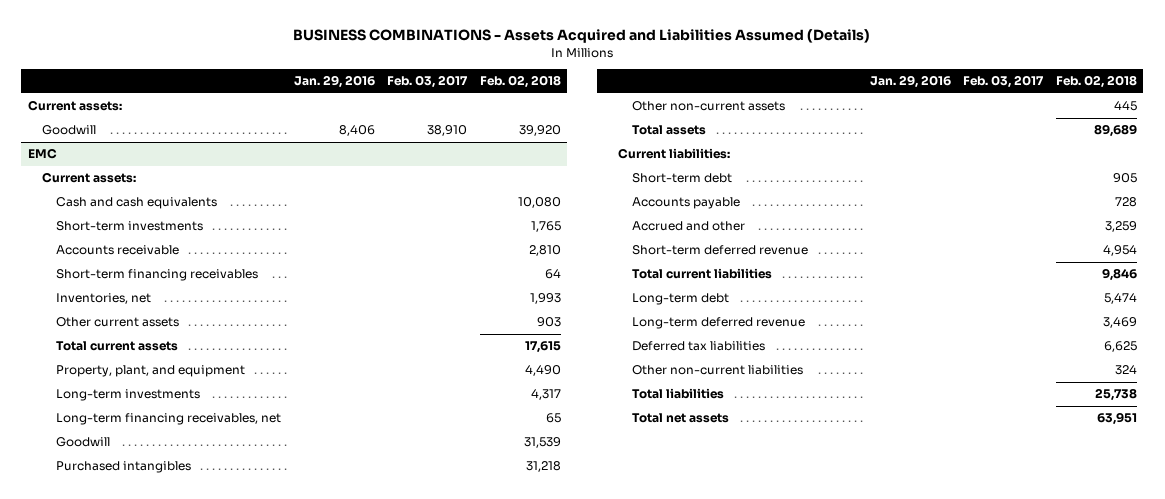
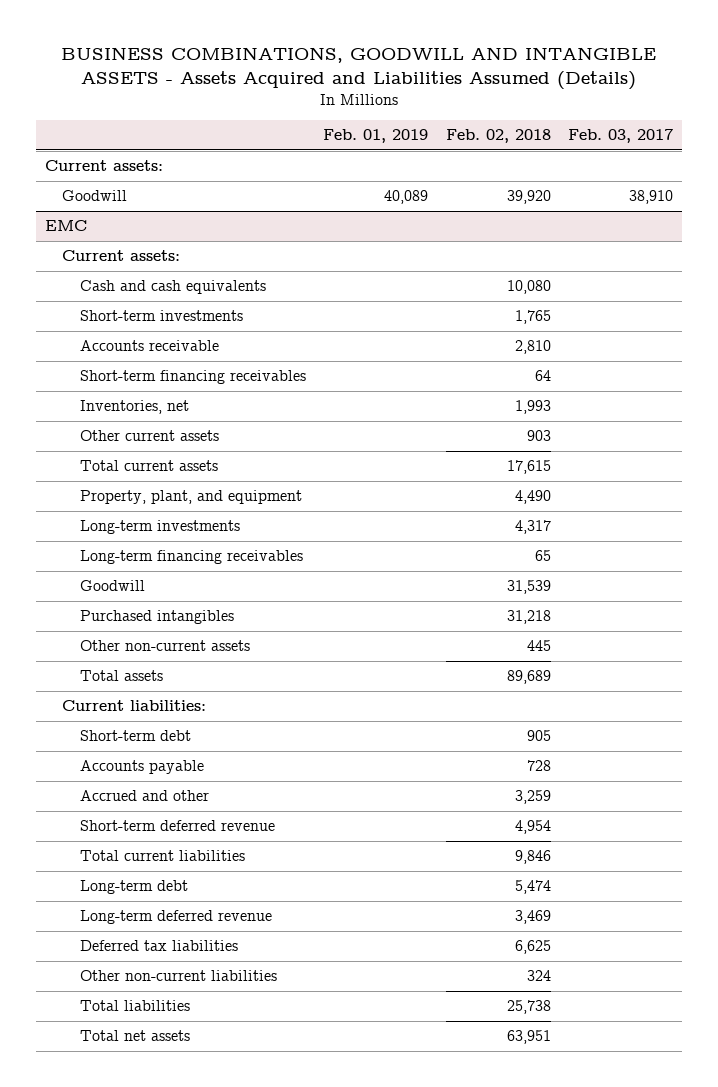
[293,29,871,44] BUSINESS COMBINATIONS - Assets Acquired and Liabilities Assumed (Details) -> [61,47,657,91] BUSINESS COMBINATIONS, GOODWILL AND INTANGIBLE ASSETS - Assets Acquired and Liabilities Assumed (Details)
[293,75,375,89] Jan. 29, 2016 -> none
none -> [323,129,429,144] Feb. 01, 2019
[55,413,281,426] Long-term financing receivables, net -> [79,550,303,565] Long-term financing receivables

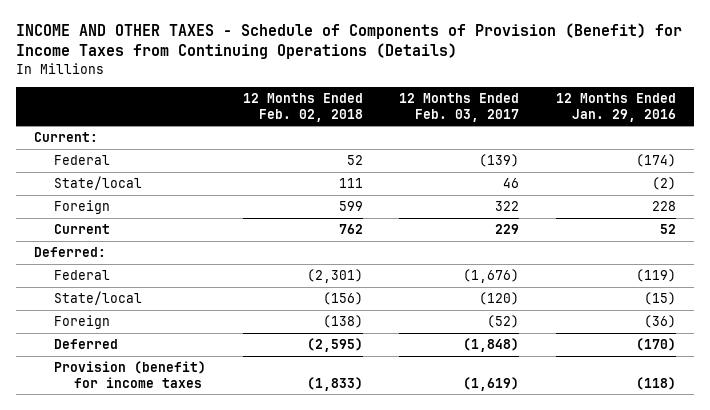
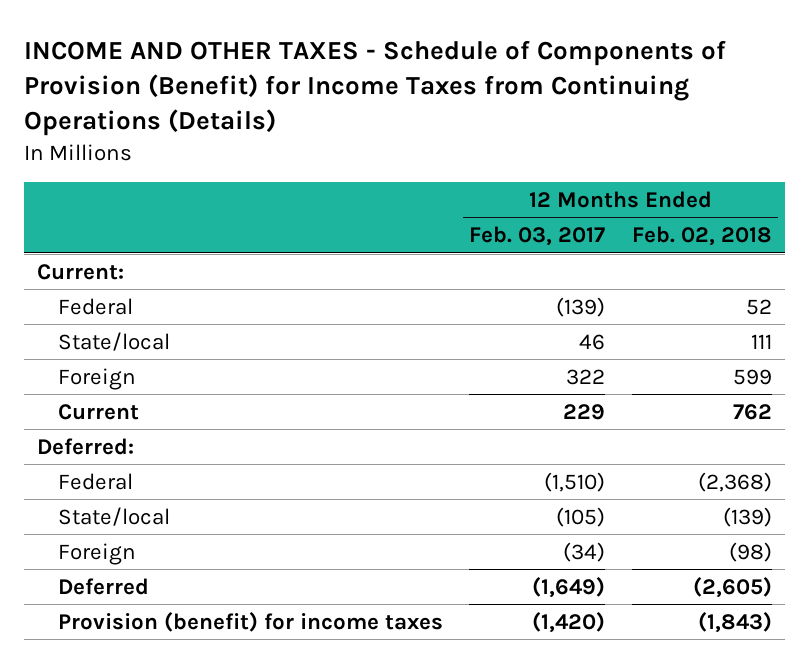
[555,93,676,122] 12 Months Ended Jan. 29, 2016 -> none
[306,269,363,284] (2,301) -> [697,471,772,492] (2,368)
[463,269,520,284] (1,676) -> [544,471,606,492] (1,510)
[322,292,363,306] (156) -> [722,506,772,527] (139)
[479,292,520,306] (120) -> [556,506,606,527] (105)
[322,315,363,329] (138) -> [728,541,772,562] (98)
[487,315,520,329] (52) -> [563,541,606,562] (34)
[306,338,363,353] (2,595) -> [692,576,772,598] (2,605)
[463,338,520,353] (1,848) -> [532,576,606,598] (1,649)
[306,376,363,391] (1,833) -> [697,611,772,633] (1,843)
[463,376,520,391] (1,619) -> [532,611,606,633] (1,420)

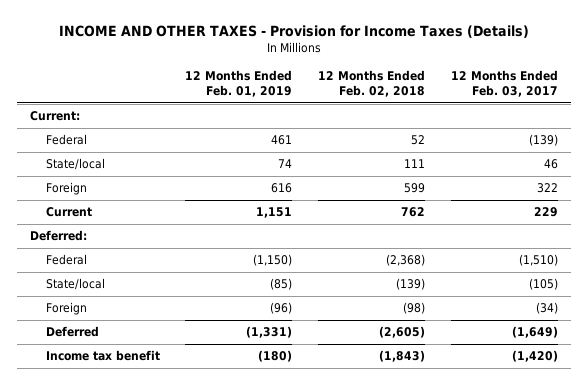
[24,40,727,137] INCOME AND OTHER TAXES - Schedule of Components of Provision (Benefit) for Income Taxes from Continuing Operations (Details) -> [58,24,529,38] INCOME AND OTHER TAXES - Provision for Income Taxes (Details)
none -> [185,70,293,97] 12 Months Ended Feb. 01, 2019
[57,611,443,632] Provision (benefit) for income taxes -> [45,350,160,362] Income tax benefit

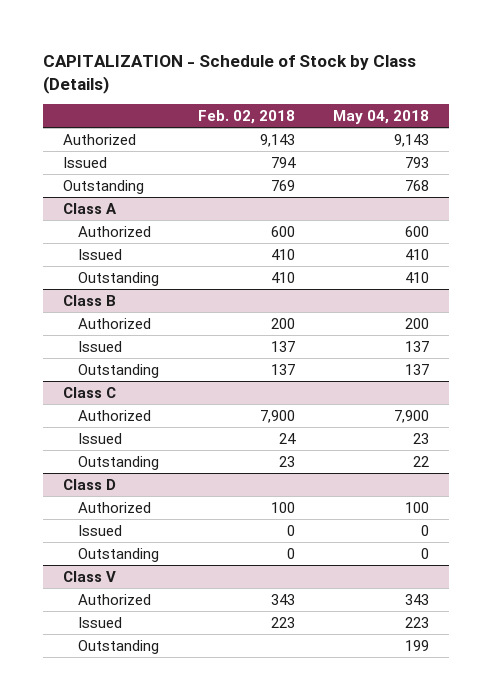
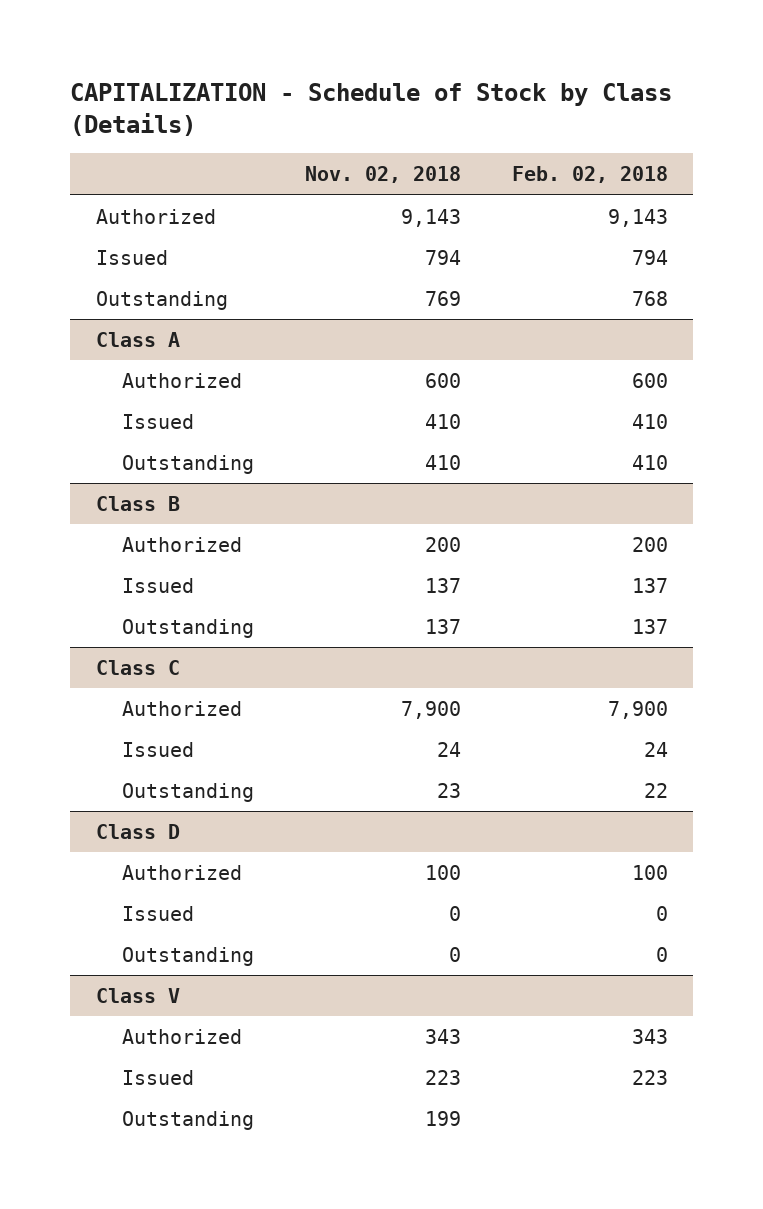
[333,110,430,125] May 04, 2018 -> none
none -> [304,166,461,184] Nov. 02, 2018
[270,179,295,191] 769 -> [631,291,668,307] 768
[278,455,295,467] 23 -> [643,783,668,799] 22

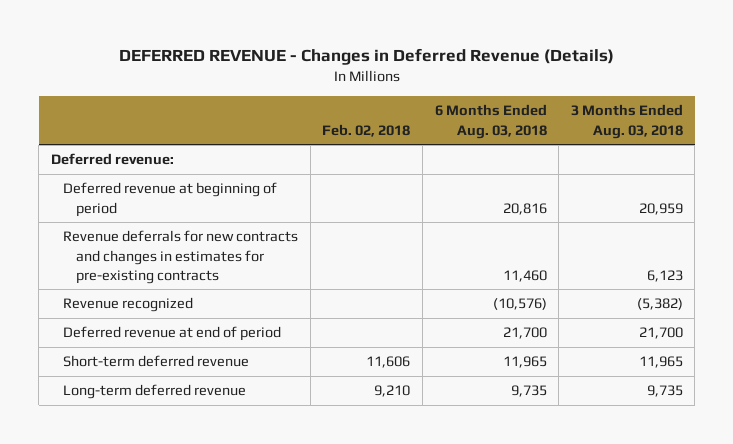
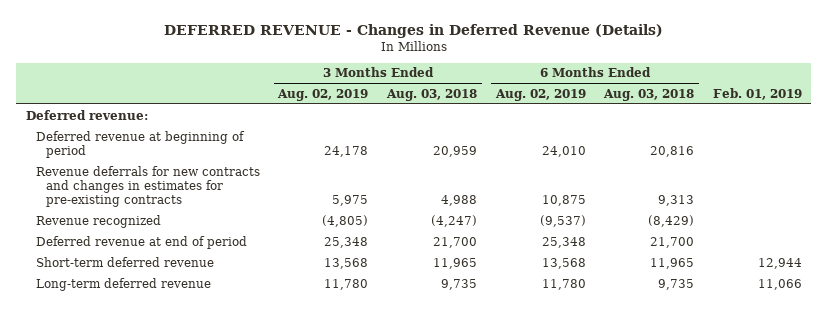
[322,123,411,137] Feb. 02, 2018 -> none
none -> [277,88,369,101] Aug. 02, 2019
none -> [494,88,586,101] Aug. 02, 2019
none -> [712,87,802,100] Feb. 01, 2019
[502,269,547,282] 11,460 -> [658,194,695,206] 9,313
[646,269,683,282] 6,123 -> [440,194,477,206] 4,988
[492,298,547,311] (10,576) -> [648,214,695,227] (8,429)
[636,298,683,311] (5,382) -> [430,214,477,227] (4,247)

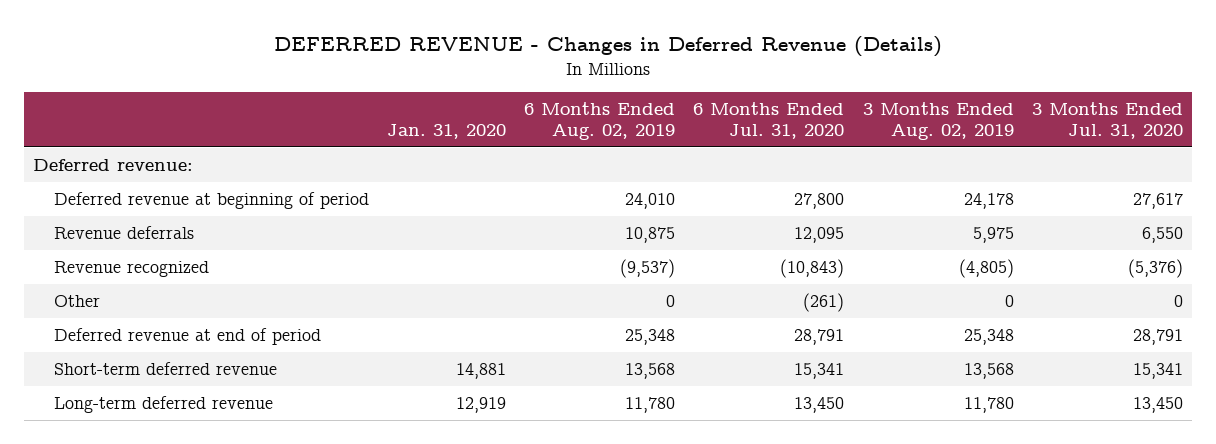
[385,88,477,101] Aug. 03, 2018 -> none
[603,88,695,101] Aug. 03, 2018 -> none
[712,87,802,100] Feb. 01, 2019 -> none
none -> [386,123,506,139] Jan. 31, 2020
none -> [693,102,845,139] 6 Months Ended Jul. 31, 2020
none -> [1031,102,1183,139] 3 Months Ended Jul. 31, 2020
[35,165,260,207] Revenue deferrals for new contracts and changes in estimates for pre-existing contracts -> [53,226,194,240] Revenue deferrals
none -> [53,295,100,308] Other

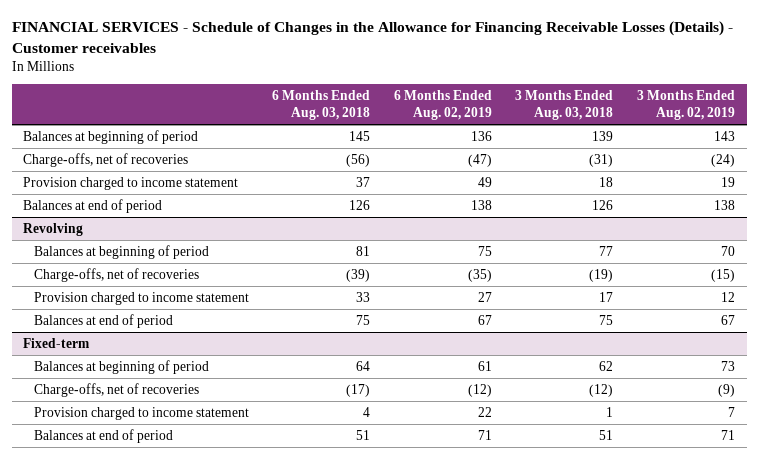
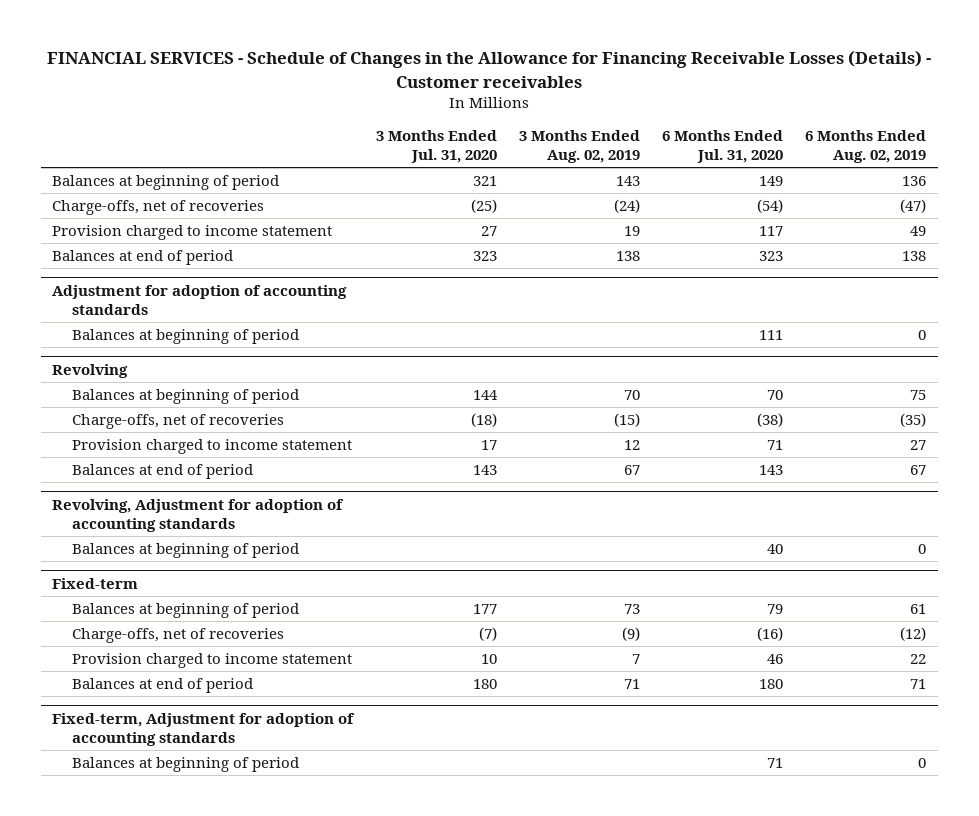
[272,90,371,121] 6 Months Ended Aug. 03, 2018 -> none
[515,90,614,121] 3 Months Ended Aug. 03, 2018 -> none
none -> [375,129,497,163] 3 Months Ended Jul. 31, 2020
none -> [662,129,784,163] 6 Months Ended Jul. 31, 2020
none -> [52,284,348,315] Adjustment for adoption of accounting standards
none -> [71,329,299,345] Balances at beginning of period
none -> [52,498,345,532] Revolving, Adjustment for adoption of accounting standards
none -> [71,543,299,559] Balances at beginning of period
none -> [52,712,356,746] Fixed-term, Adjustment for adoption of accounting standards
none -> [71,757,299,773] Balances at beginning of period

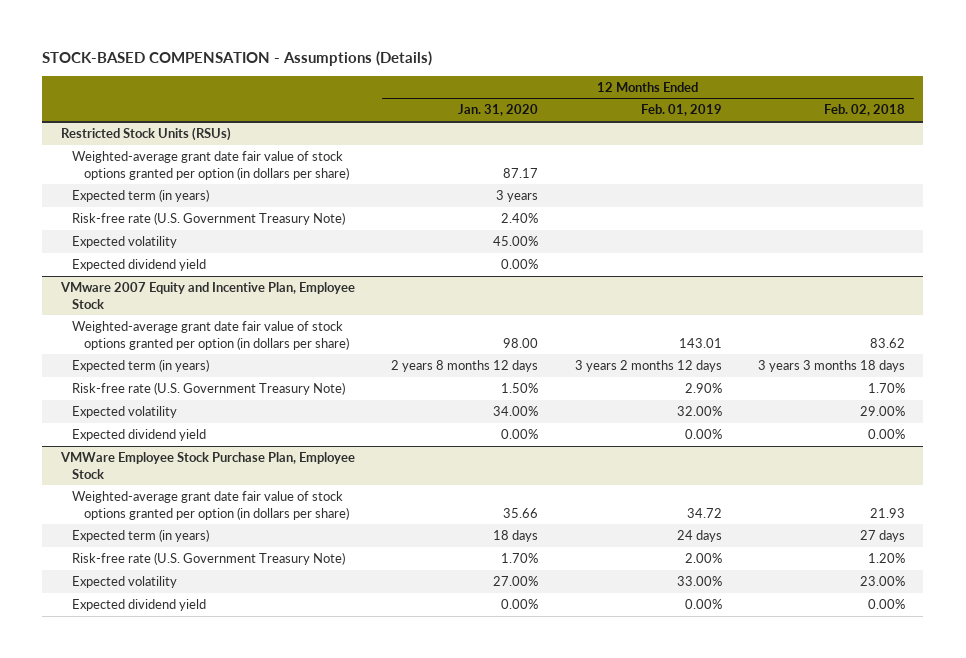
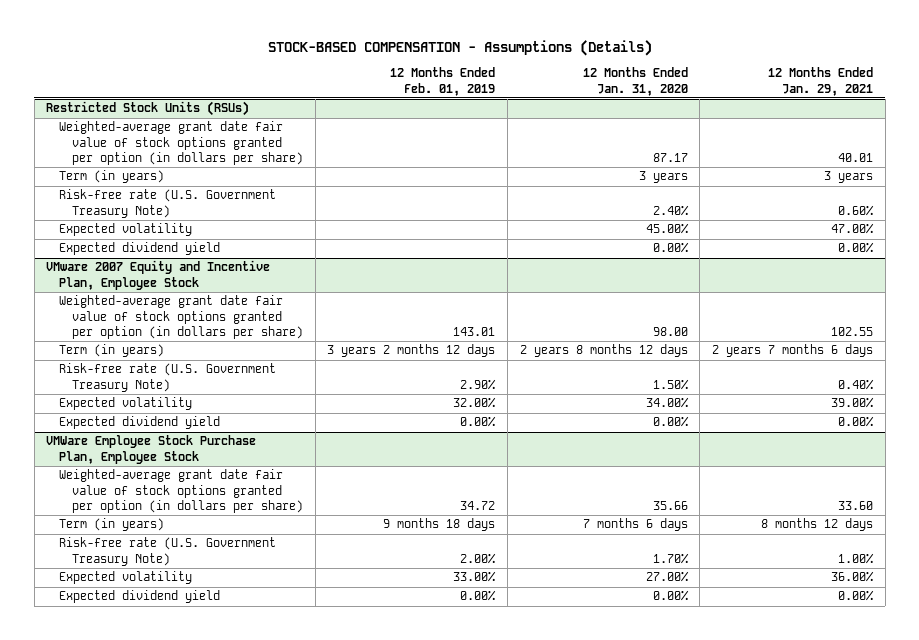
[824,104,906,117] Feb. 02, 2018 -> none
none -> [768,67,874,96] 12 Months Ended Jan. 29, 2021
[72,189,210,203] Expected term (in years) -> [59,170,165,184] Term (in years)
[72,359,210,373] Expected term (in years) -> [59,344,165,358] Term (in years)
[72,529,210,543] Expected term (in years) -> [59,518,165,532] Term (in years)
[493,530,539,543] 18 days -> [582,518,688,532] 7 months 6 days
[676,530,722,543] 24 days -> [383,518,496,532] 9 months 18 days

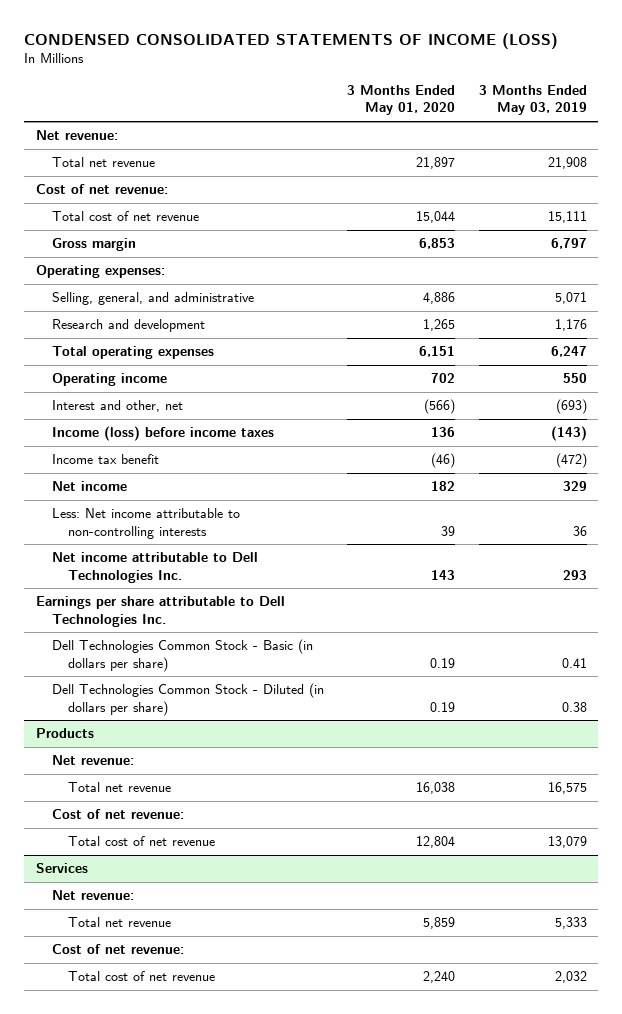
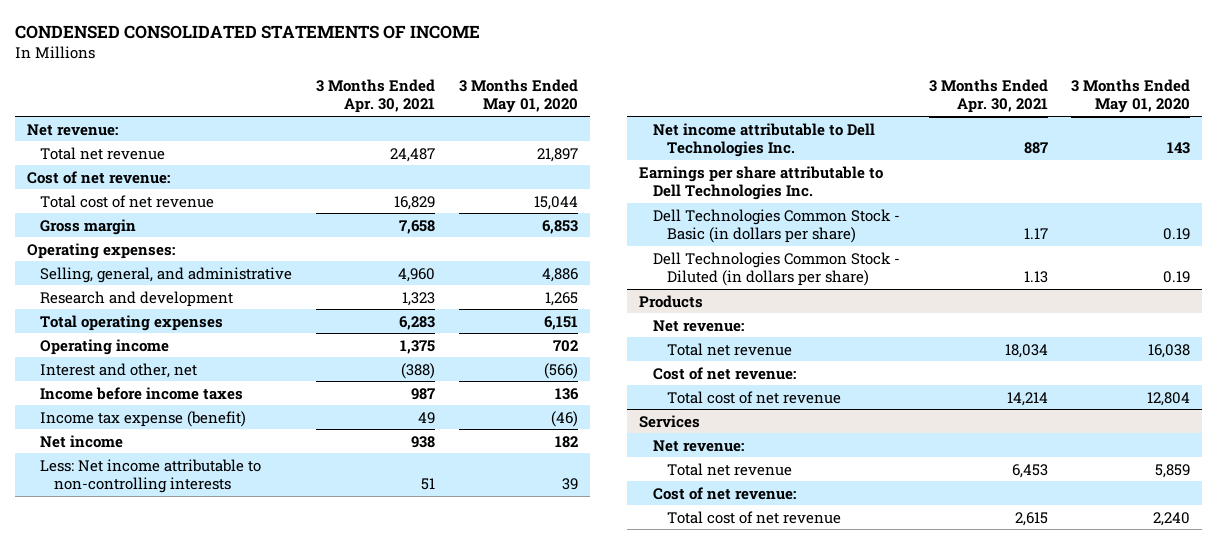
[23,32,558,49] CONDENSED CONSOLIDATED STATEMENTS OF INCOME (LOSS) -> [14,25,480,40] CONDENSED CONSOLIDATED STATEMENTS OF INCOME
[478,84,587,116] 3 Months Ended May 03, 2019 -> none
none -> [316,78,436,114] 3 Months Ended Apr. 30, 2021
[51,426,274,442] Income (loss) before income taxes -> [40,386,244,400] Income before income taxes
[51,454,159,465] Income tax benefit -> [40,410,247,427] Income tax expense (benefit)

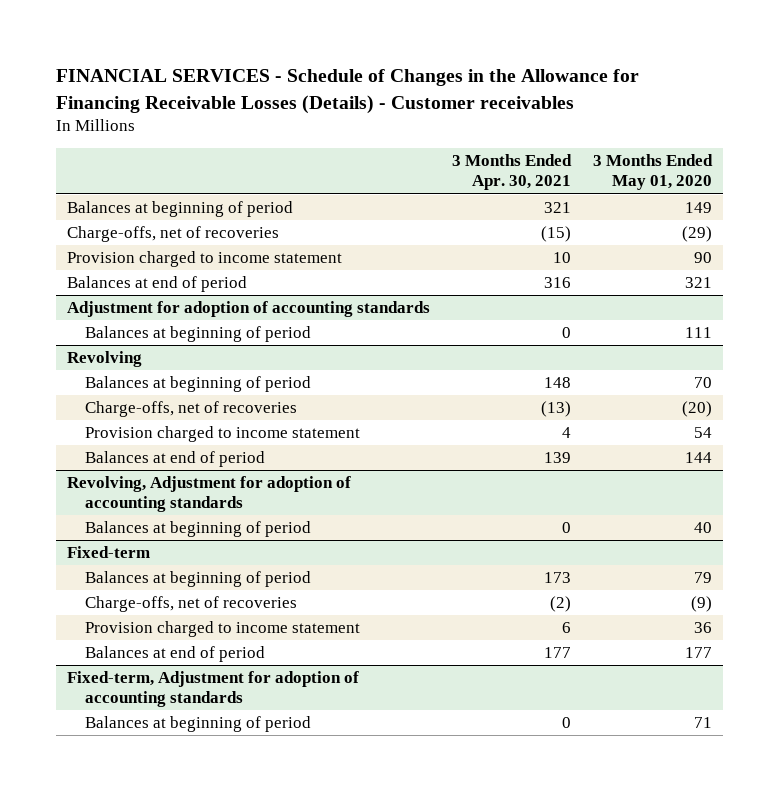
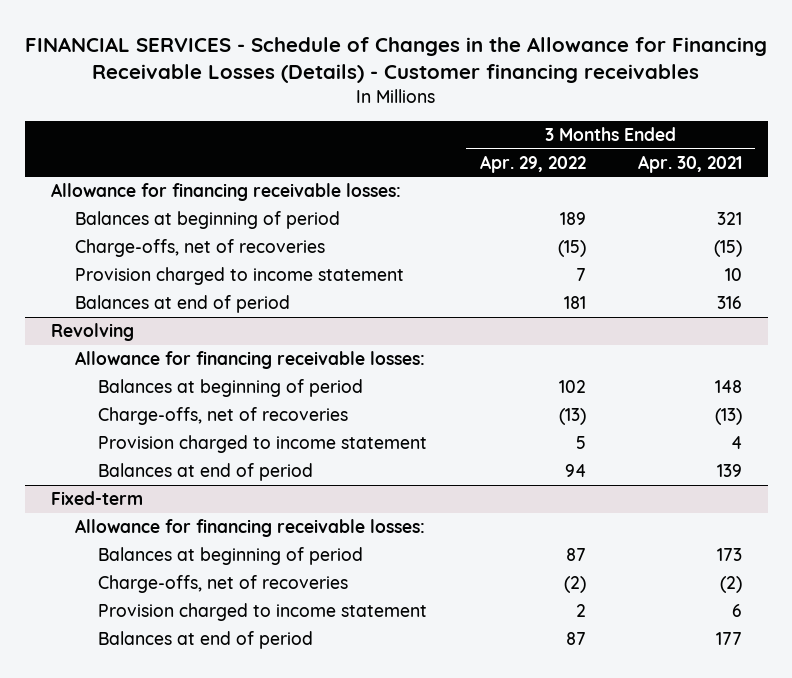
[56,69,640,114] FINANCIAL SERVICES - Schedule of Changes in the Allowance for Financing Receivable Losses (Details) - Customer receivables -> [25,37,768,84] FINANCIAL SERVICES - Schedule of Changes in the Allowance for Financing Receivable Losses (Details) - Customer financing receivables
[592,154,713,191] 3 Months Ended May 01, 2020 -> none
none -> [479,154,586,173] Apr. 29, 2022
none -> [50,183,401,202] Allowance for financing receivable losses:
[67,301,431,318] Adjustment for adoption of accounting standards -> none
[85,326,312,343] Balances at beginning of period -> none
none -> [74,351,425,370] Allowance for financing receivable losses:
[67,476,352,513] Revolving, Adjustment for adoption of accounting standards -> none
[85,521,312,538] Balances at beginning of period -> none
none -> [74,519,425,538] Allowance for financing receivable losses:
[67,671,360,708] Fixed-term, Adjustment for adoption of accounting standards -> none
[85,716,312,733] Balances at beginning of period -> none

